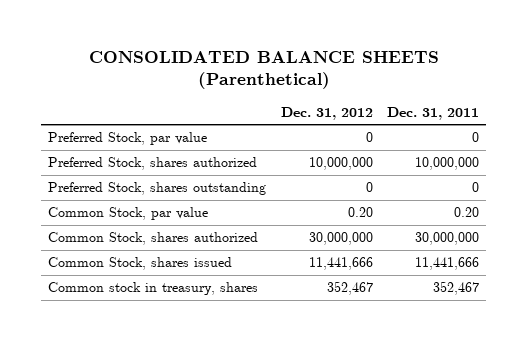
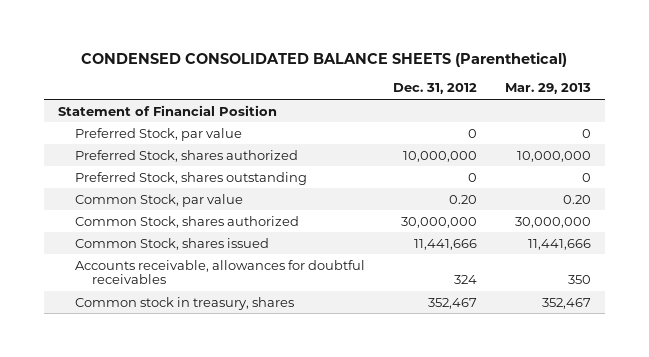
[88,51,439,90] CONSOLIDATED BALANCE SHEETS (Parenthetical) -> [81,52,568,68] CONDENSED CONSOLIDATED BALANCE SHEETS (Parenthetical)
[386,106,479,120] Dec. 31, 2011 -> none
none -> [504,83,591,95] Mar. 29, 2013
none -> [58,104,278,116] Statement of Financial Position
none -> [74,259,365,285] Accounts receivable, allowances for doubtful receivables

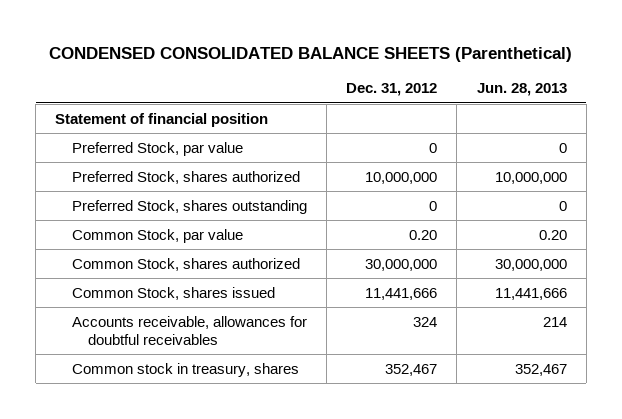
[504,83,591,95] Mar. 29, 2013 -> none
none -> [476,83,567,97] Jun. 28, 2013
[58,104,278,116] Statement of Financial Position -> [55,112,269,127] Statement of financial position

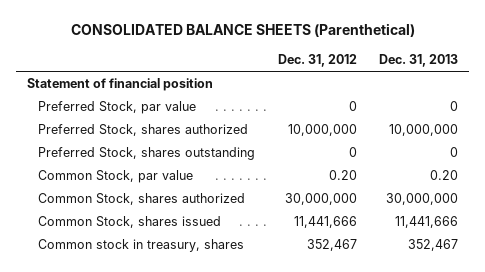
[49,46,573,62] CONDENSED CONSOLIDATED BALANCE SHEETS (Parenthetical) -> [70,23,415,38] CONSOLIDATED BALANCE SHEETS (Parenthetical)
[476,83,567,97] Jun. 28, 2013 -> none
none -> [379,53,459,67] Dec. 31, 2013
[71,315,307,345] Accounts receivable, allowances for doubtful receivables -> none

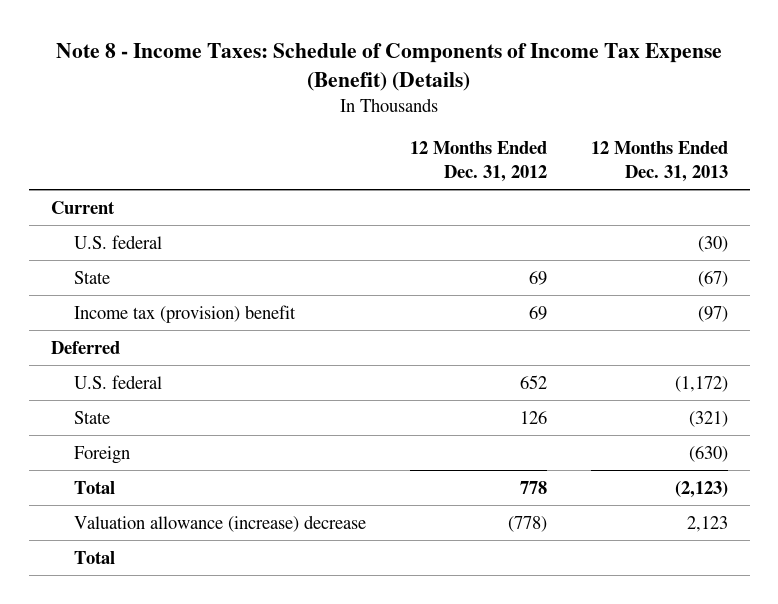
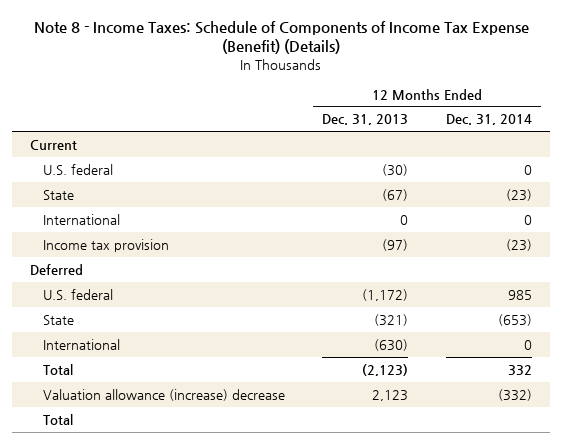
[409,140,547,182] 12 Months Ended Dec. 31, 2012 -> none
none -> [445,114,532,126] Dec. 31, 2014
none -> [42,213,120,225] International
[74,304,297,323] Income tax (provision) benefit -> [42,238,169,252] Income tax provision
[74,445,131,464] Foreign -> [42,338,120,350] International

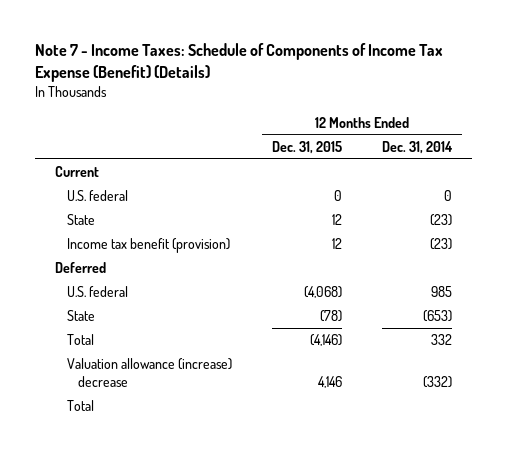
[33,20,529,55] Note 8 - Income Taxes: Schedule of Components of Income Tax Expense (Benefit) (Details) -> [34,43,443,82] Note 7 - Income Taxes: Schedule of Components of Income Tax Expense (Benefit) (Details)
[322,114,409,126] Dec. 31, 2013 -> none
none -> [271,140,342,154] Dec. 31, 2015
[42,213,120,225] International -> none
[42,238,169,252] Income tax provision -> [66,238,230,254] Income tax benefit (provision)
[42,338,120,350] International -> none

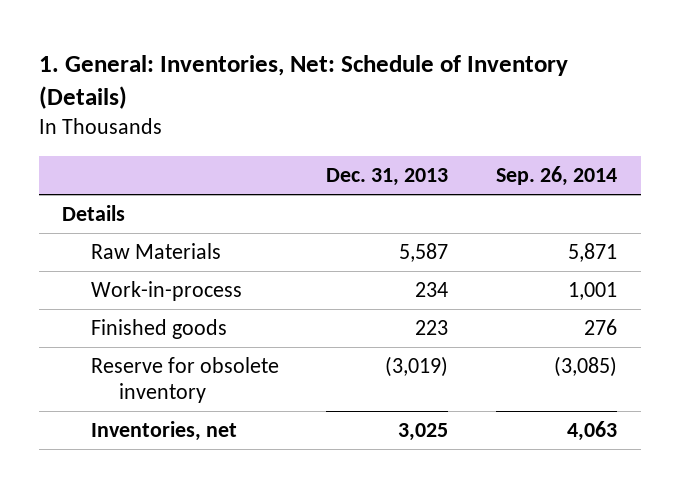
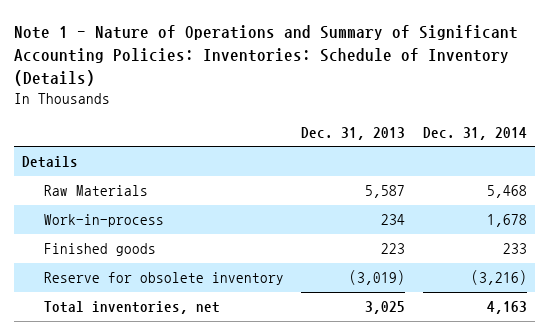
[38,54,568,110] 1. General: Inventories, Net: Schedule of Inventory (Details) -> [13,24,518,86] Note 1 - Nature of Operations and Summary of Significant Accounting Policies: Inventories: Schedule of Inventory (Details)
[495,166,617,187] Sep. 26, 2014 -> none
none -> [422,126,527,140] Dec. 31, 2014
[90,421,237,442] Inventories, net -> [43,301,220,315] Total inventories, net

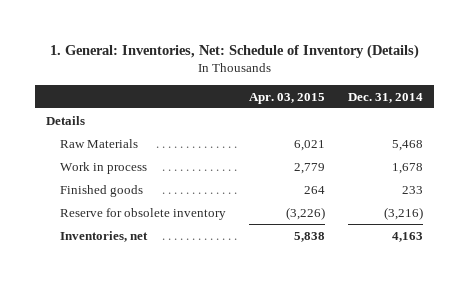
[13,24,518,86] Note 1 - Nature of Operations and Summary of Significant Accounting Policies: Inventories: Schedule of Inventory (Details) -> [49,43,419,59] 1. General: Inventories, Net: Schedule of Inventory (Details)
[301,126,406,140] Dec. 31, 2013 -> none
none -> [248,92,325,104] Apr. 03, 2015
[43,214,164,228] Work-in-process -> [59,161,147,174] Work in process
[43,301,220,315] Total inventories, net -> [59,230,148,242] Inventories, net

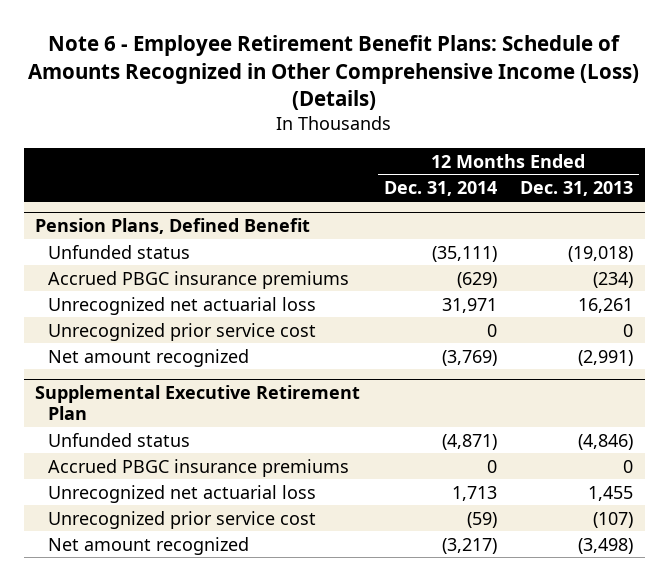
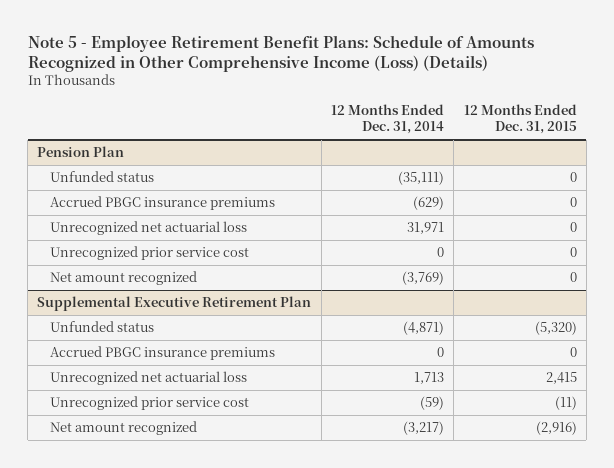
[28,35,640,111] Note 6 - Employee Retirement Benefit Plans: Schedule of Amounts Recognized in Other Comprehensive Income (Loss) (Details) -> [27,34,534,72] Note 5 - Employee Retirement Benefit Plans: Schedule of Amounts Recognized in Other Comprehensive Income (Loss) (Details)
[520,181,634,197] Dec. 31, 2013 -> none
none -> [463,104,577,135] 12 Months Ended Dec. 31, 2015
[35,218,311,235] Pension Plans, Defined Benefit -> [37,146,125,158] Pension Plan

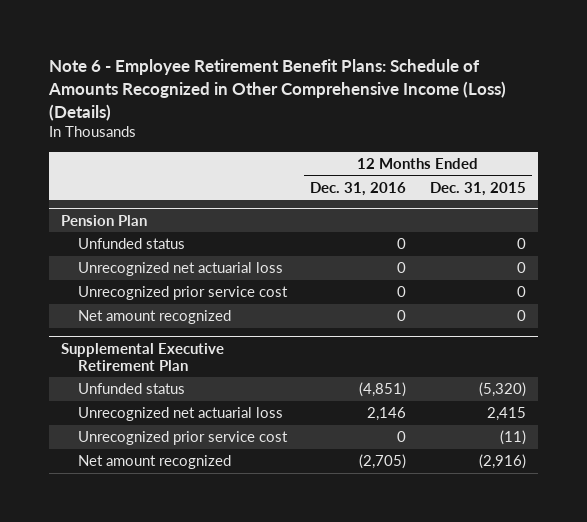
[27,34,534,72] Note 5 - Employee Retirement Benefit Plans: Schedule of Amounts Recognized in Other Comprehensive Income (Loss) (Details) -> [48,58,507,121] Note 6 - Employee Retirement Benefit Plans: Schedule of Amounts Recognized in Other Comprehensive Income (Loss) (Details)
[331,104,445,135] 12 Months Ended Dec. 31, 2014 -> none
none -> [310,181,407,196] Dec. 31, 2016
[50,196,276,211] Accrued PBGC insurance premiums -> none
[50,346,276,361] Accrued PBGC insurance premiums -> none

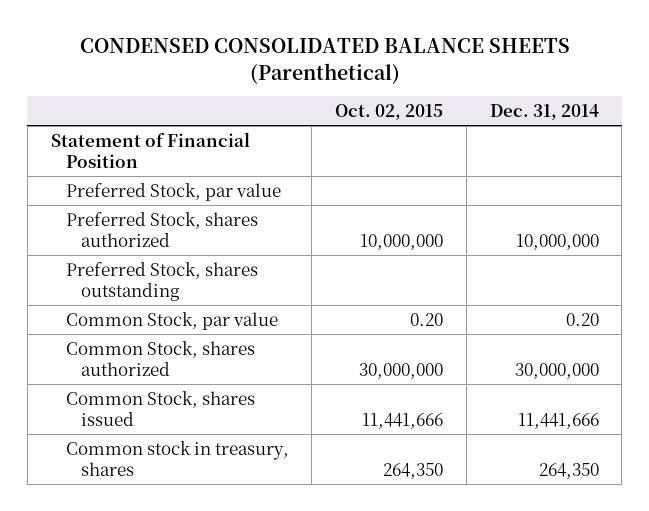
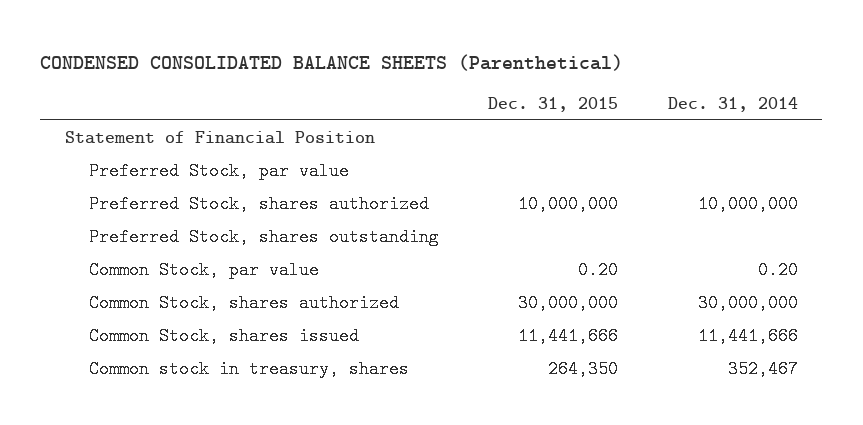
[335,104,444,121] Oct. 02, 2015 -> none
none -> [488,96,619,112] Dec. 31, 2015
[538,462,599,479] 264,350 -> [727,359,798,378] 352,467

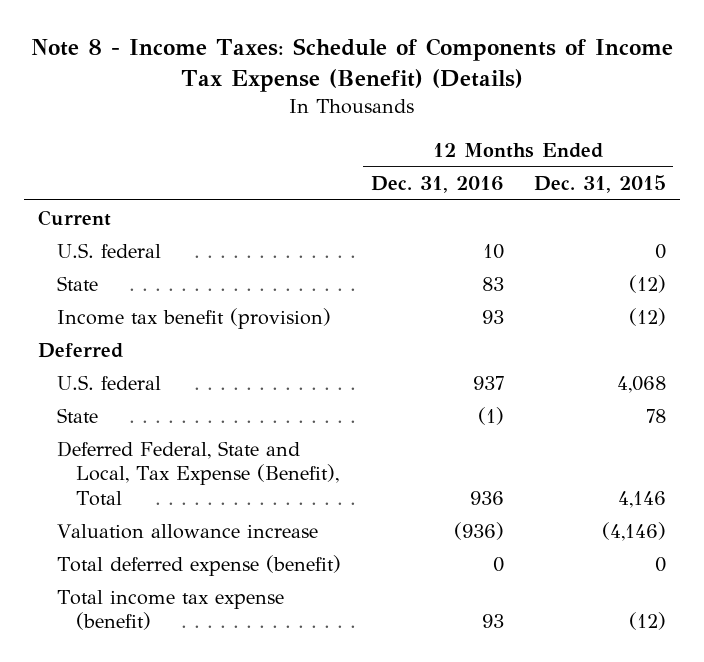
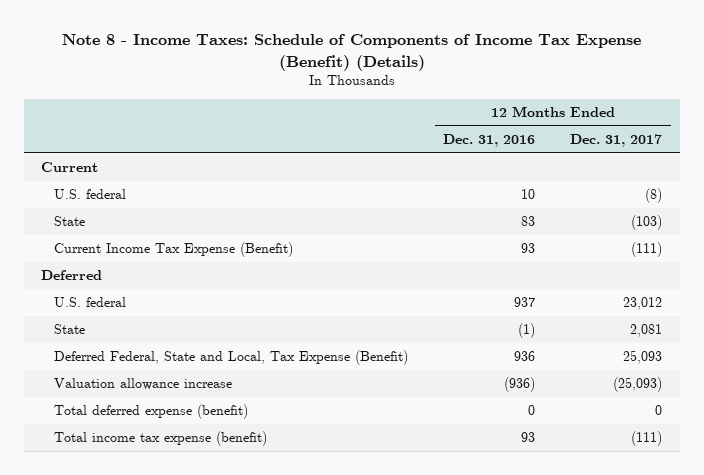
[533,175,666,194] Dec. 31, 2015 -> none
none -> [570,134,663,148] Dec. 31, 2017
[57,307,332,329] Income tax benefit (provision) -> [54,242,294,258] Current Income Tax Expense (Benefit)
[57,440,339,506] Deferred Federal, State and Local, Tax Expense (Benefit), Total -> [54,350,409,366] Deferred Federal, State and Local, Tax Expense (Benefit)

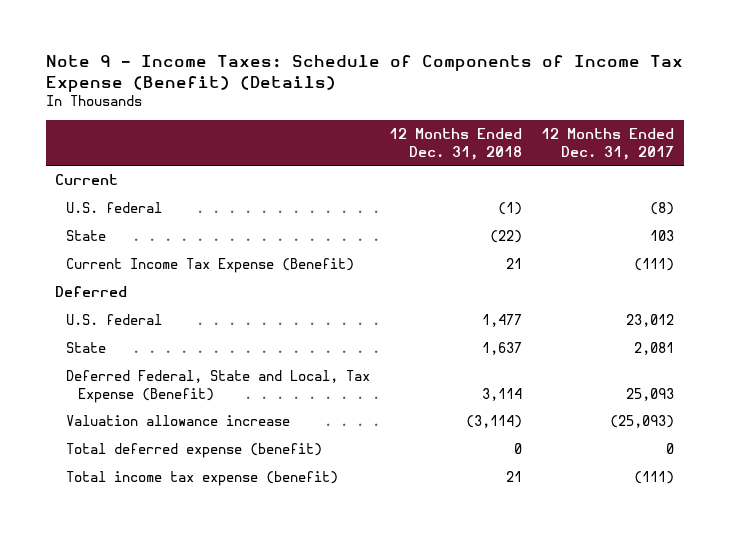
[61,34,641,71] Note 8 - Income Taxes: Schedule of Components of Income Tax Expense (Benefit) (Details) -> [45,54,683,93] Note 9 - Income Taxes: Schedule of Components of Income Tax Expense (Benefit) (Details)
[443,134,536,148] Dec. 31, 2016 -> none
none -> [389,128,523,160] 12 Months Ended Dec. 31, 2018
[631,215,663,231] (103) -> [650,229,675,241] 103

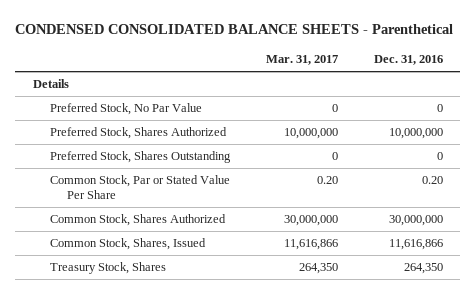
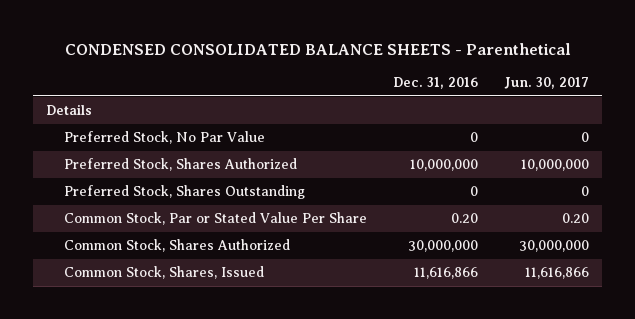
[265,54,338,65] Mar. 31, 2017 -> none
none -> [504,77,590,90] Jun. 30, 2017
[49,262,166,275] Treasury Stock, Shares -> none

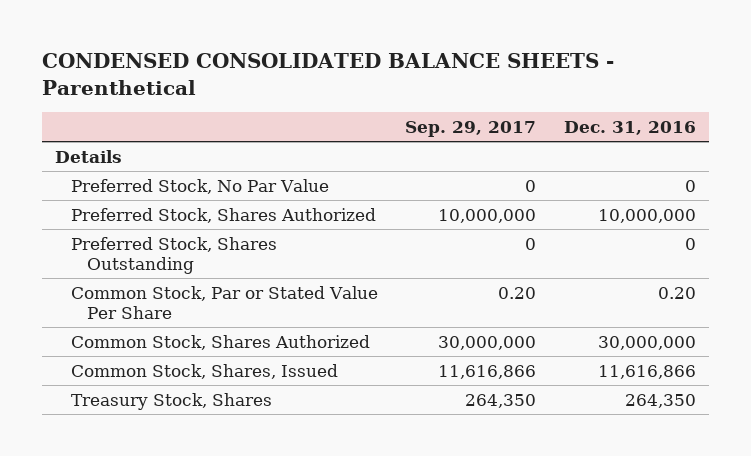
[504,77,590,90] Jun. 30, 2017 -> none
none -> [405,121,537,138] Sep. 29, 2017
none -> [71,392,273,410] Treasury Stock, Shares

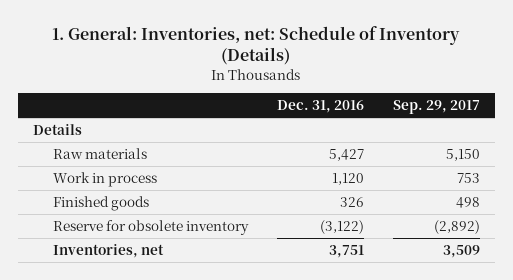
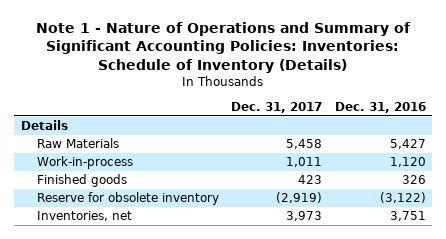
[52,25,461,65] 1. General: Inventories, net: Schedule of Inventory (Details) -> [36,21,412,73] Note 1 - Nature of Operations and Summary of Significant Accounting Policies: Inventories: Schedule of Inventory (Details)
[392,100,480,115] Sep. 29, 2017 -> none
none -> [231,102,323,114] Dec. 31, 2017
[52,148,147,160] Raw materials -> [36,138,119,149] Raw Materials
[52,172,157,188] Work in process -> [36,156,133,170] Work-in-process

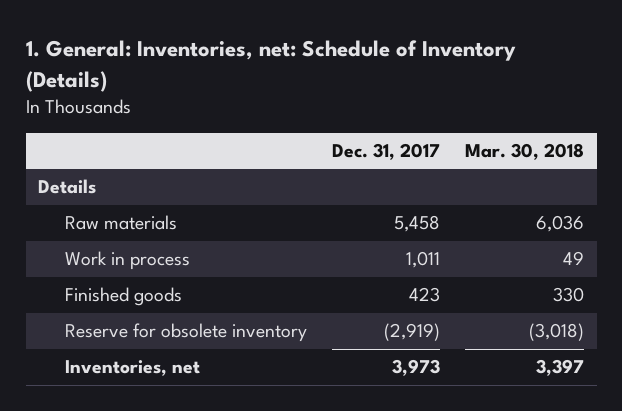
[36,21,412,73] Note 1 - Nature of Operations and Summary of Significant Accounting Policies: Inventories: Schedule of Inventory (Details) -> [25,40,516,92] 1. General: Inventories, net: Schedule of Inventory (Details)
[334,102,426,114] Dec. 31, 2016 -> none
none -> [465,143,585,161] Mar. 30, 2018
[36,138,119,149] Raw Materials -> [65,215,178,231] Raw materials
[36,156,133,170] Work-in-process -> [65,251,191,271] Work in process

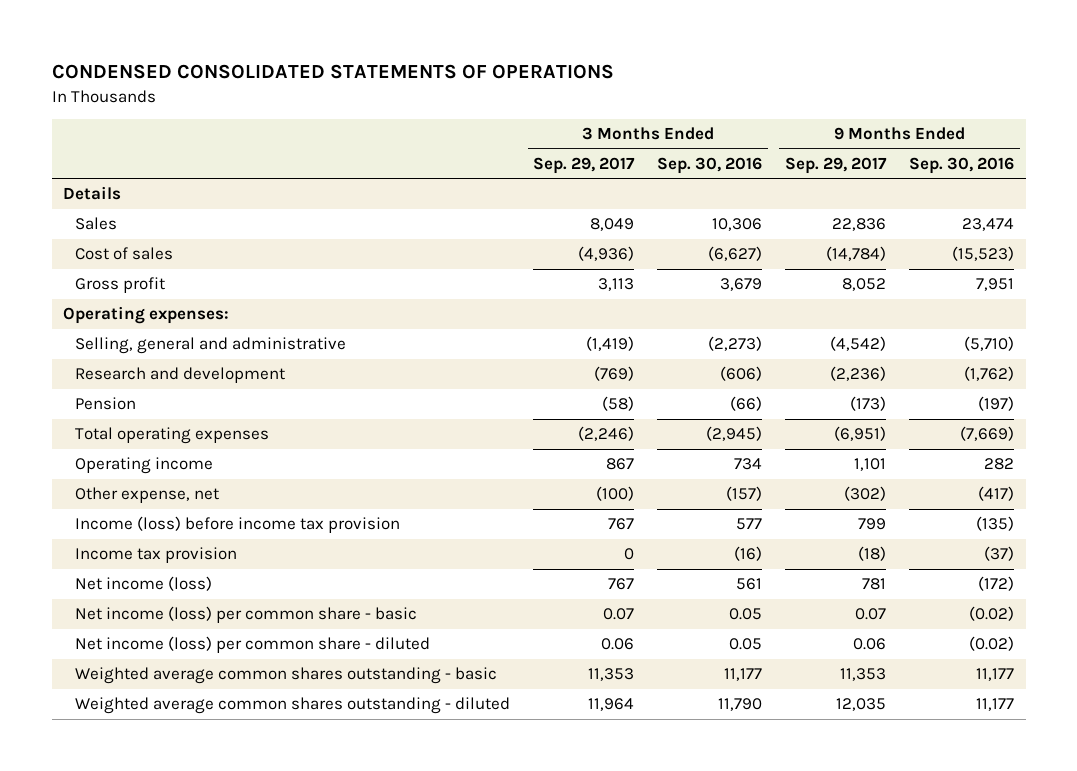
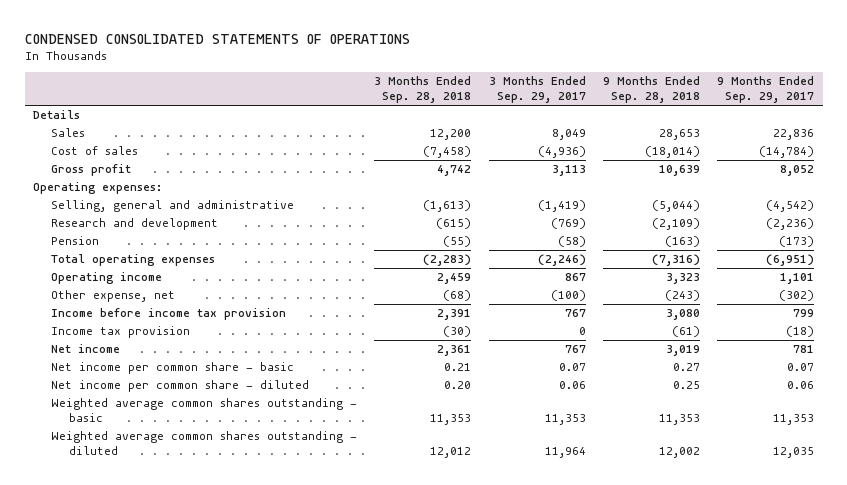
[657,156,763,174] Sep. 30, 2016 -> none
[909,156,1015,174] Sep. 30, 2016 -> none
none -> [374,76,472,104] 3 Months Ended Sep. 28, 2018
none -> [602,76,700,104] 9 Months Ended Sep. 28, 2018
[75,516,401,534] Income (loss) before income tax provision -> [50,308,286,321] Income before income tax provision
[75,576,213,592] Net income (loss) -> [50,344,120,354] Net income
[75,606,418,624] Net income (loss) per common share - basic -> [50,362,294,375] Net income per common share - basic
[75,636,431,654] Net income (loss) per common share - diluted -> [50,380,309,393] Net income per common share - diluted

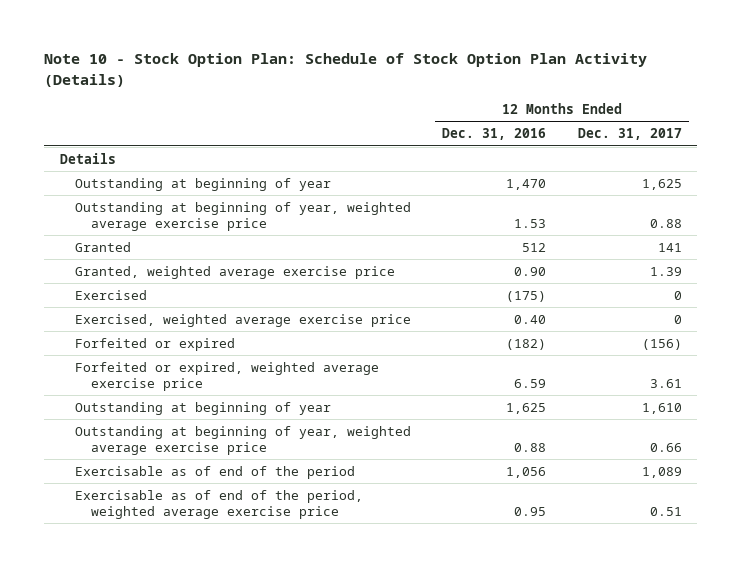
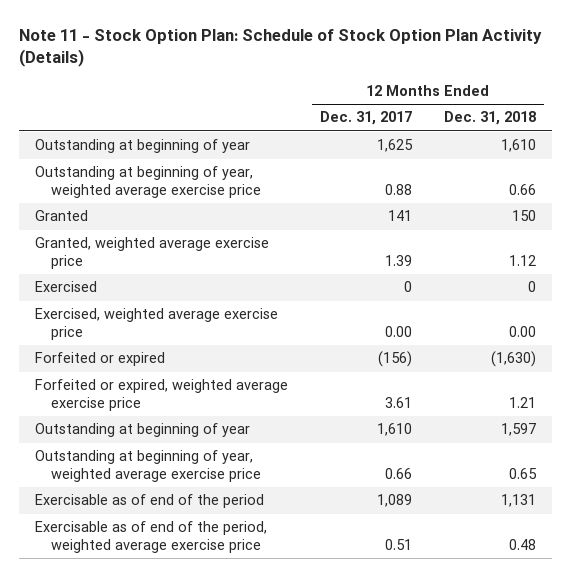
[43,53,647,87] Note 10 - Stock Option Plan: Schedule of Stock Option Plan Activity (Details) -> [18,28,542,68] Note 11 - Stock Option Plan: Schedule of Stock Option Plan Activity (Details)
[442,128,547,141] Dec. 31, 2016 -> none
none -> [444,111,537,126] Dec. 31, 2018
[59,152,116,164] Details -> none
[673,314,682,324] 0 -> [384,325,412,337] 0.00

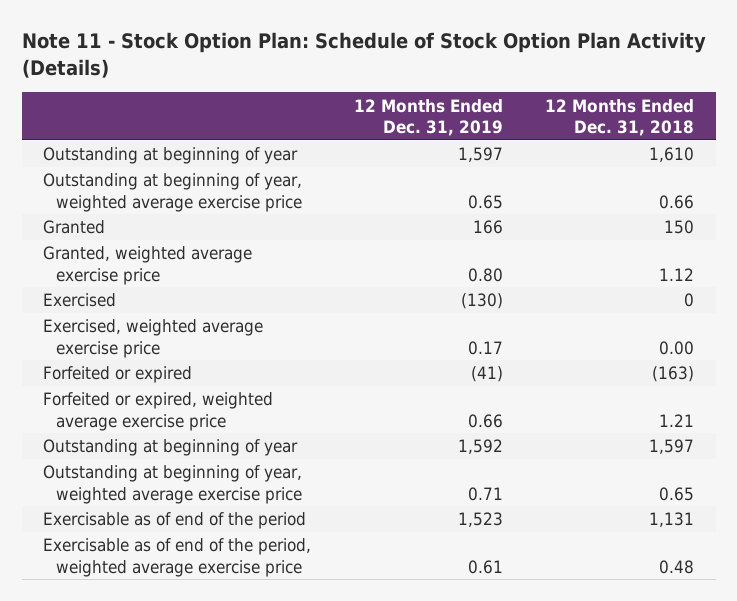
[319,111,412,126] Dec. 31, 2017 -> none
none -> [353,98,503,136] 12 Months Ended Dec. 31, 2019
[491,351,537,368] (1,630) -> [652,366,695,383] (163)

